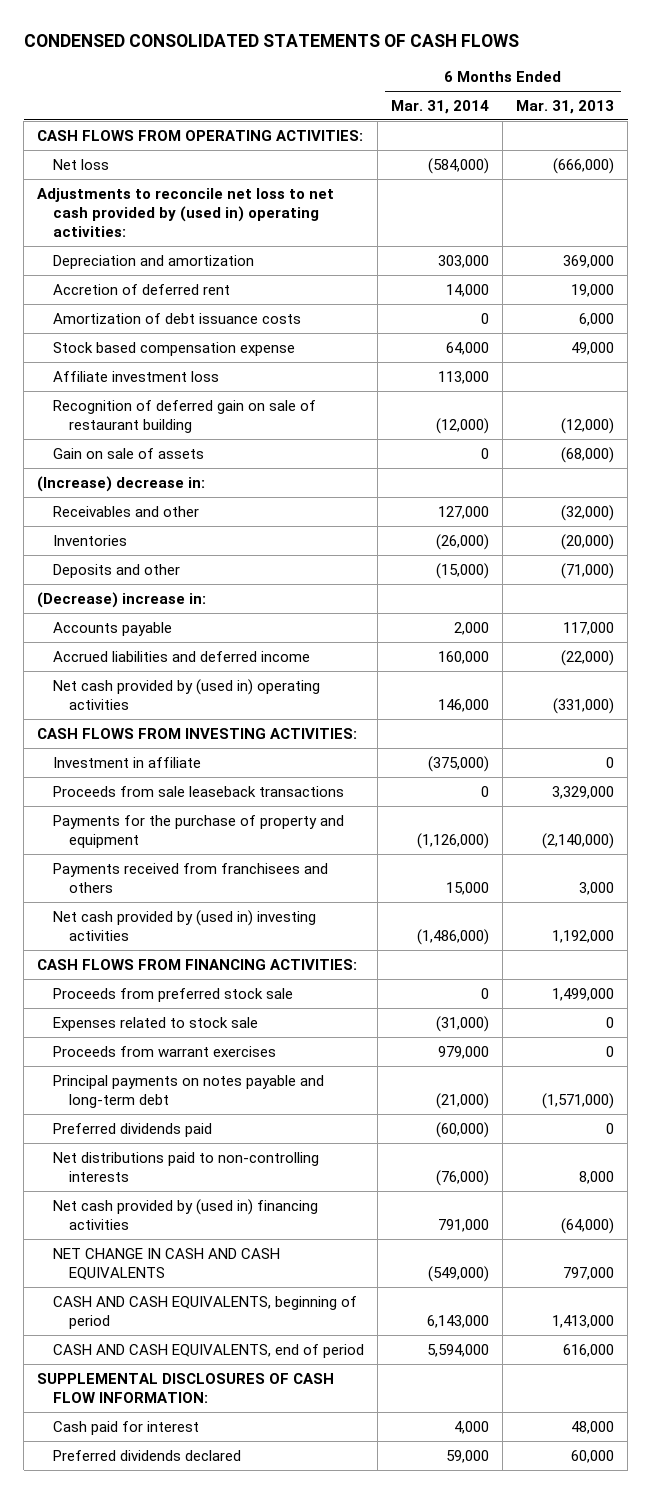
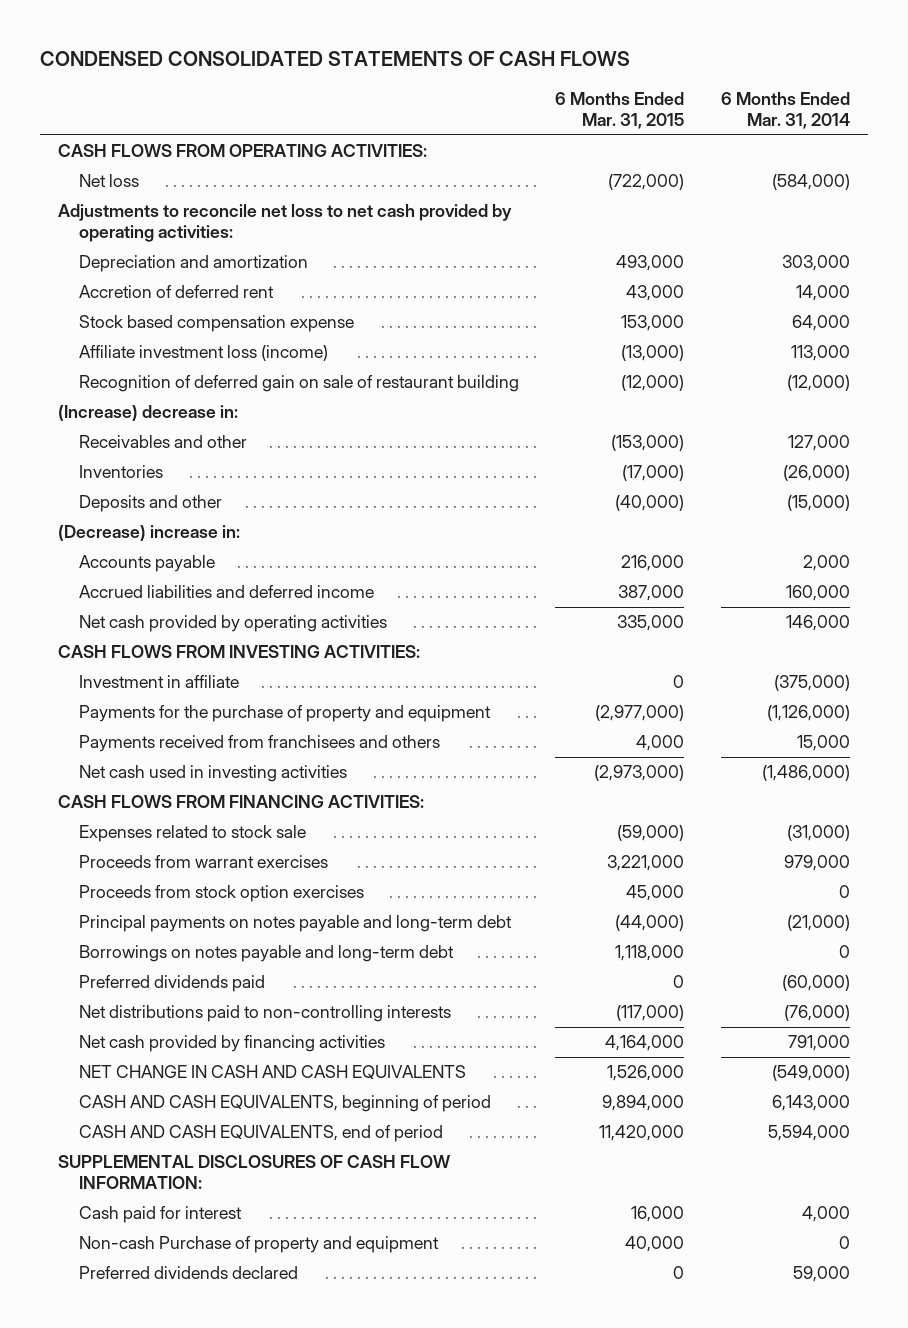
[516,99,615,114] Mar. 31, 2013 -> none
none -> [555,91,685,130] 6 Months Ended Mar. 31, 2015
[37,187,335,238] Adjustments to reconcile net loss to net cash provided by (used in) operating activities: -> [57,204,512,243] Adjustments to reconcile net loss to net cash provided by operating activities:
[53,312,302,324] Amortization of debt issuance costs -> none
[53,370,220,382] Affiliate investment loss -> [78,345,328,362] Affiliate investment loss (income)
[53,447,205,459] Gain on sale of assets -> none
[53,678,321,710] Net cash provided by (used in) operating activities -> [78,615,387,633] Net cash provided by operating activities
[53,785,345,797] Proceeds from sale leaseback transactions -> none
[53,909,317,941] Net cash provided by (used in) investing activities -> [78,765,347,783] Net cash used in investing activities
[53,987,294,1002] Proceeds from preferred stock sale -> none
none -> [78,885,364,903] Proceeds from stock option exercises
none -> [78,945,454,963] Borrowings on notes payable and long-term debt
[53,1198,319,1230] Net cash provided by (used in) financing activities -> [78,1035,385,1053] Net cash provided by financing activities
none -> [78,1236,439,1254] Non-cash Purchase of property and equipment

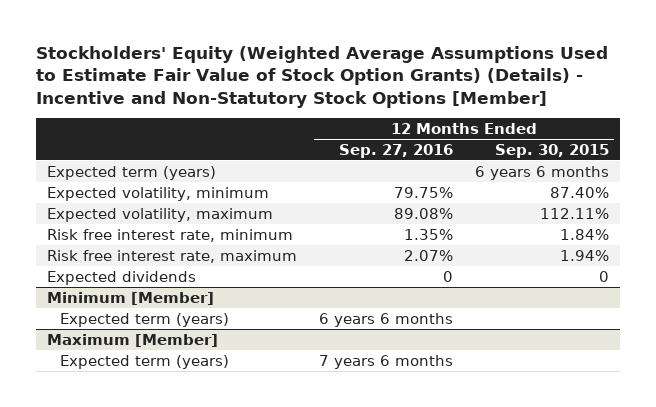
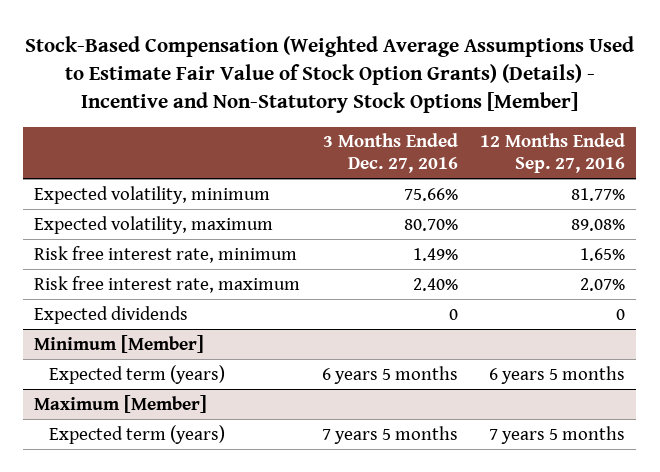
[36,45,609,108] Stockholders' Equity (Weighted Average Assumptions Used to Estimate Fair Value of Stock Option Grants) (Details) - Incentive and Non-Statutory Stock Options [Member] -> [24,35,634,114] Stock-Based Compensation (Weighted Average Assumptions Used to Estimate Fair Value of Stock Option Grants) (Details) - Incentive and Non-Statutory Stock Options [Member]
[494,143,609,158] Sep. 30, 2015 -> none
none -> [323,133,459,173] 3 Months Ended Dec. 27, 2016
[47,165,217,180] Expected term (years) -> none
[394,186,454,198] 79.75% -> [571,187,626,201] 81.77%
[404,228,454,240] 1.35% -> [580,247,626,261] 1.65%
[319,312,454,327] 6 years 6 months -> [489,365,626,384] 6 years 5 months
[319,354,454,369] 7 years 6 months -> [489,425,626,444] 7 years 5 months

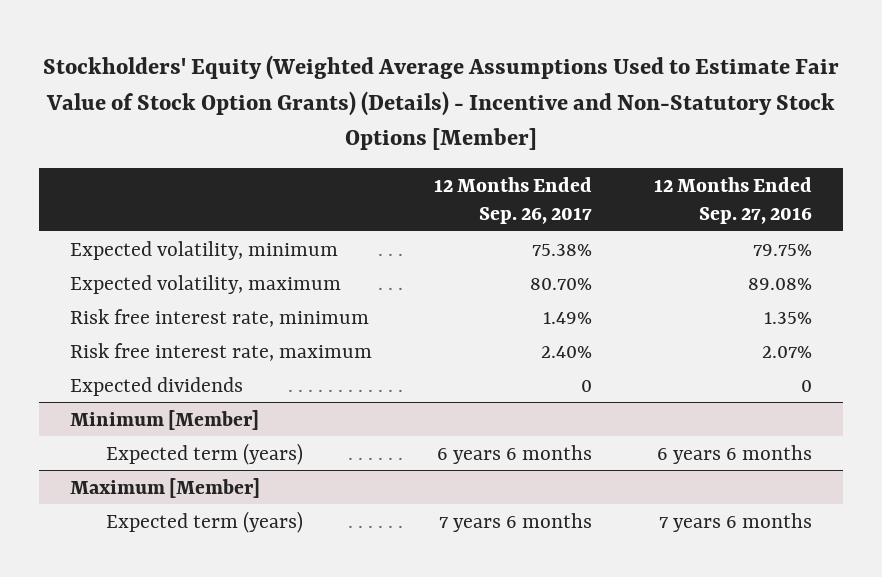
[24,35,634,114] Stock-Based Compensation (Weighted Average Assumptions Used to Estimate Fair Value of Stock Option Grants) (Details) - Incentive and Non-Statutory Stock Options [Member] -> [42,55,839,151] Stockholders' Equity (Weighted Average Assumptions Used to Estimate Fair Value of Stock Option Grants) (Details) - Incentive and Non-Statutory Stock Options [Member]
[323,133,459,173] 3 Months Ended Dec. 27, 2016 -> none
none -> [433,176,592,225] 12 Months Ended Sep. 26, 2017
[571,187,626,201] 81.77% -> [752,243,812,256] 79.75%
[580,247,626,261] 1.65% -> [763,311,812,324] 1.35%
[489,365,626,384] 6 years 5 months -> [656,444,812,464] 6 years 6 months
[489,425,626,444] 7 years 5 months -> [658,512,812,532] 7 years 6 months

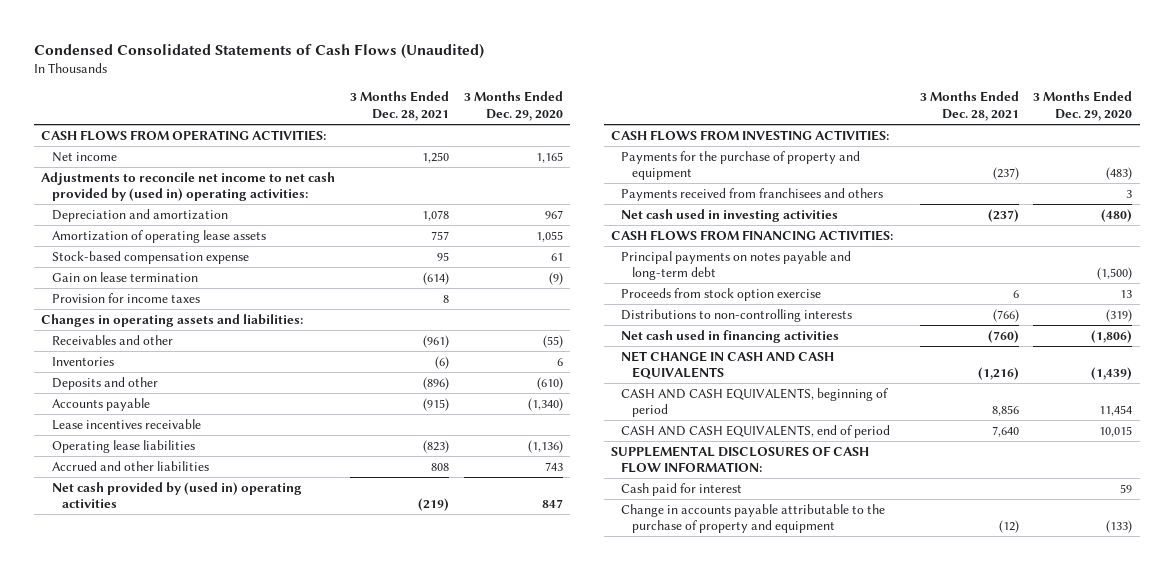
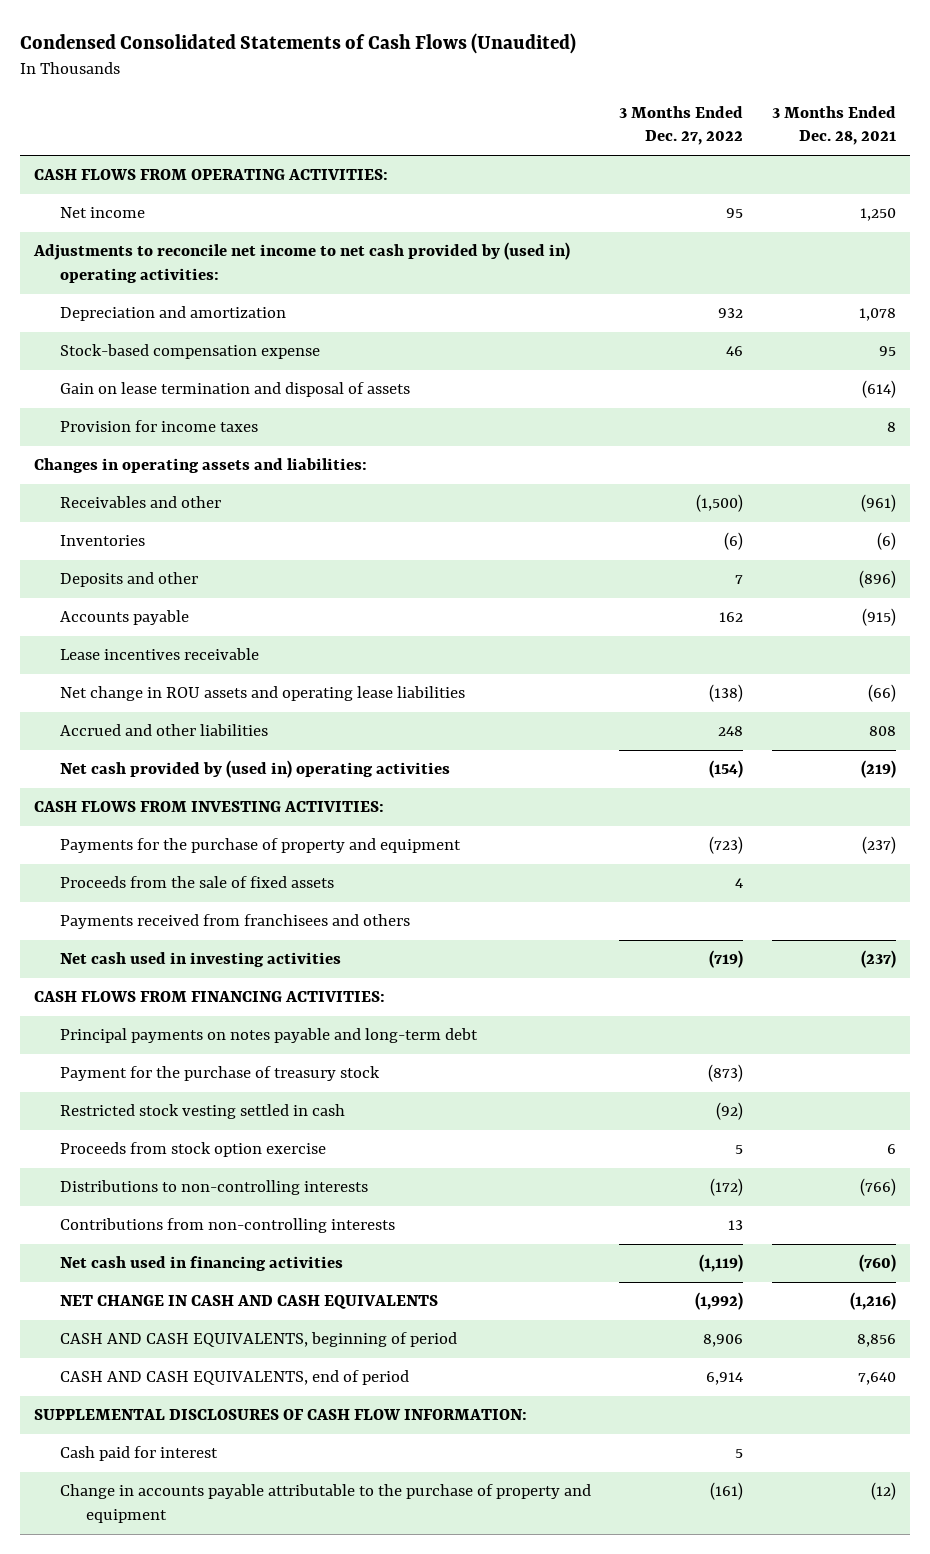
[463,91,563,122] 3 Months Ended Dec. 29, 2020 -> none
none -> [619,105,744,146] 3 Months Ended Dec. 27, 2022
[51,229,266,243] Amortization of operating lease assets -> none
[51,271,198,282] Gain on lease termination -> [59,382,410,398] Gain on lease termination and disposal of assets
[51,439,195,453] Operating lease liabilities -> none
none -> [59,686,465,702] Net change in ROU assets and operating lease liabilities
none -> [59,876,334,889] Proceeds from the sale of fixed assets
none -> [59,1066,380,1082] Payment for the purchase of treasury stock
none -> [59,1104,345,1120] Restricted stock vesting settled in cash
none -> [59,1218,395,1234] Contributions from non-controlling interests

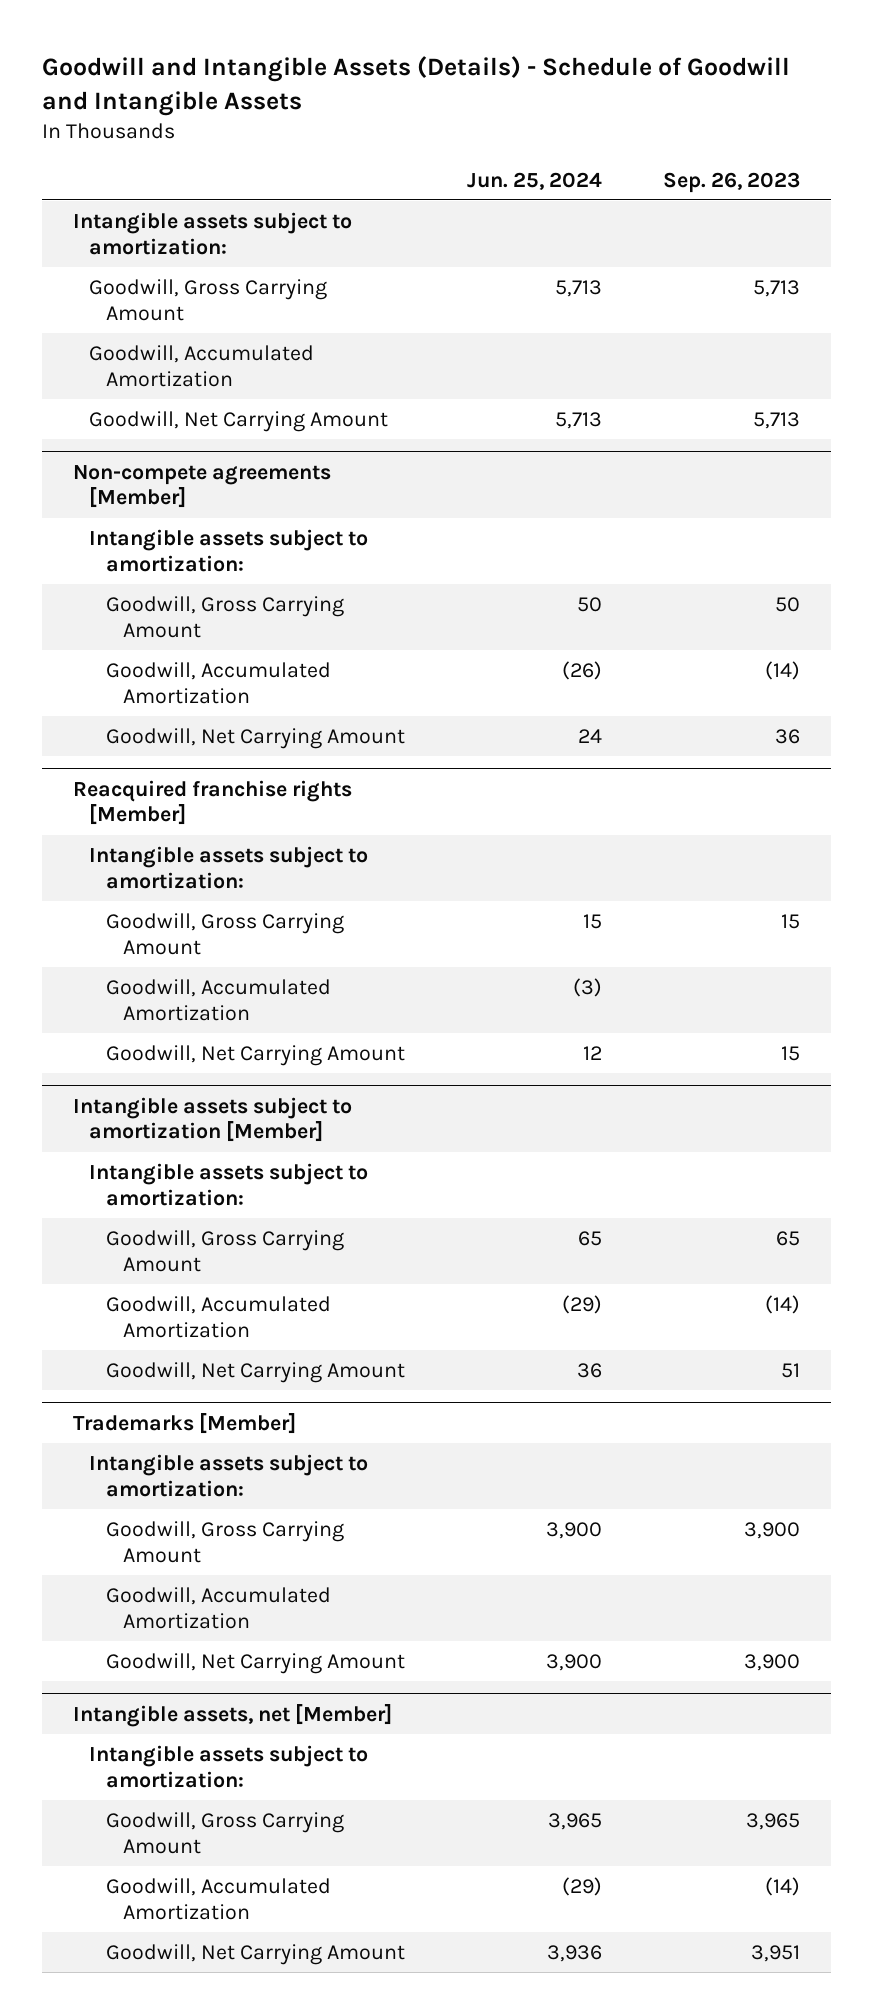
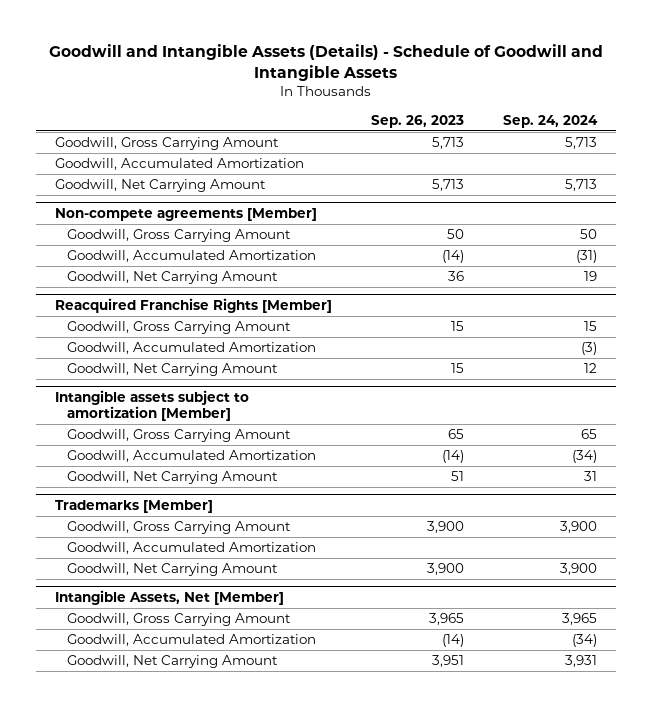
[466,171,602,190] Jun. 25, 2024 -> none
none -> [502,115,598,129] Sep. 24, 2024
[72,211,352,255] Intangible assets subject to amortization: -> none
[89,528,369,572] Intangible assets subject to amortization: -> none
[89,845,369,889] Intangible assets subject to amortization: -> none
[72,779,352,826] Reacquired franchise rights [Member] -> [55,298,333,314] Reacquired Franchise Rights [Member]
[89,1162,369,1206] Intangible assets subject to amortization: -> none
[89,1453,369,1497] Intangible assets subject to amortization: -> none
[89,1744,369,1788] Intangible assets subject to amortization: -> none
[72,1703,392,1727] Intangible assets, net [Member] -> [55,590,285,606] Intangible Assets, Net [Member]

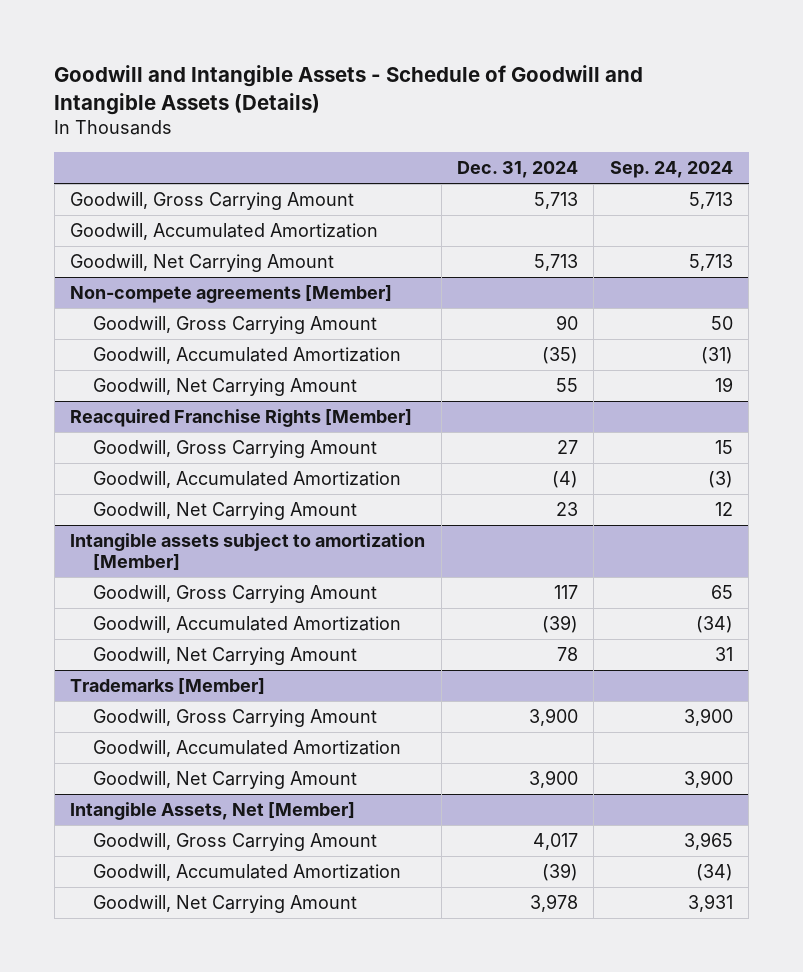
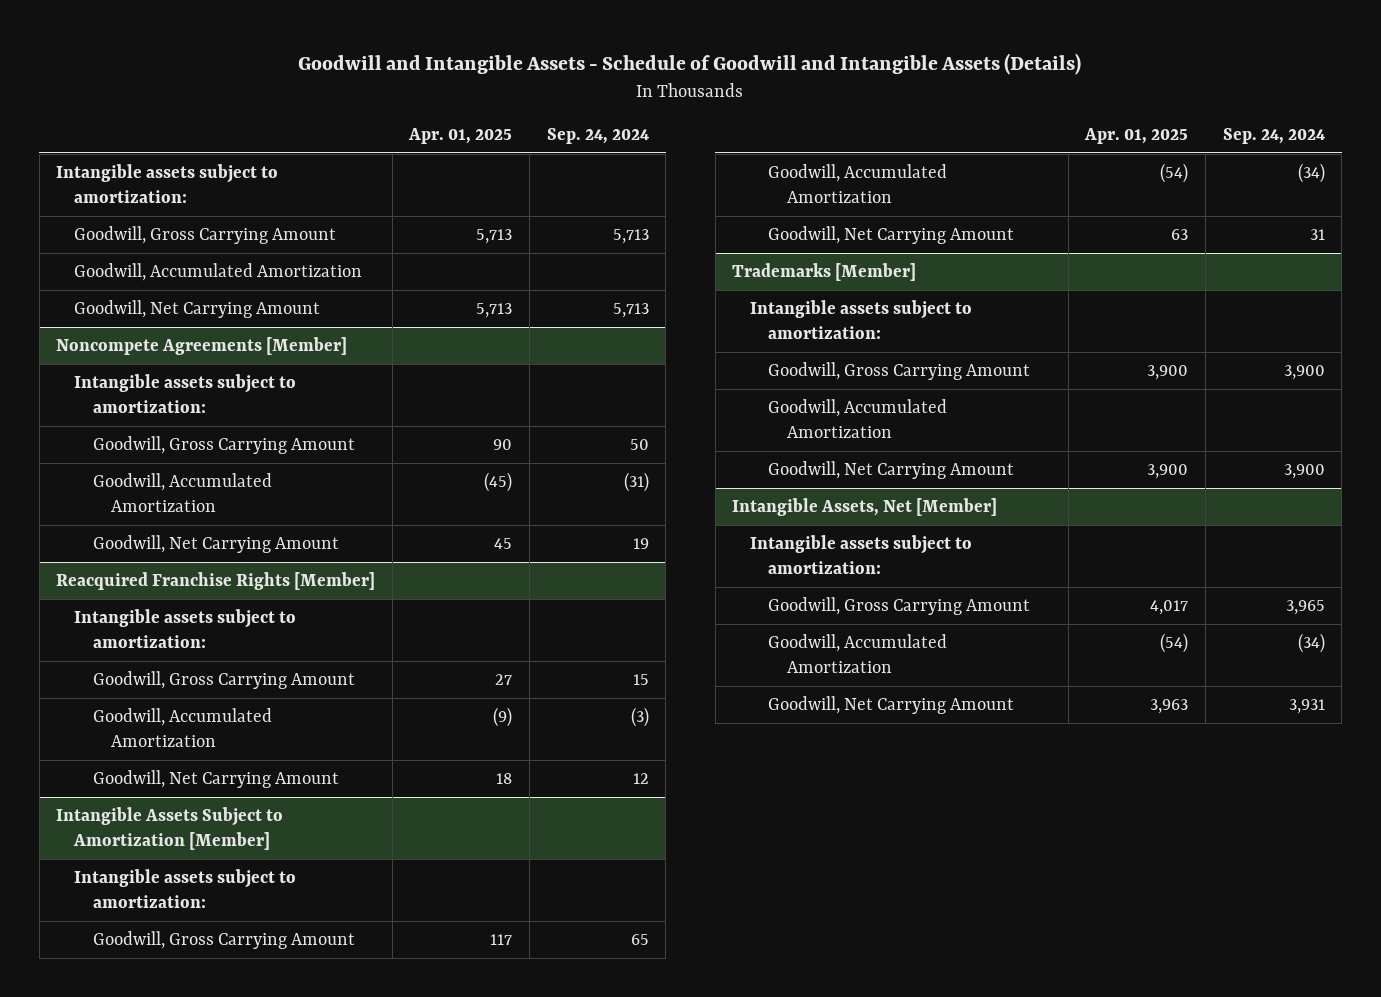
[456,161,578,179] Dec. 31, 2024 -> none
none -> [408,128,513,145] Apr. 01, 2025
none -> [56,163,279,204] Intangible assets subject to amortization:
[70,285,393,304] Non-compete agreements [Member] -> [56,336,348,355] Noncompete Agreements [Member]
none -> [74,373,297,414] Intangible assets subject to amortization:
none -> [74,608,297,649] Intangible assets subject to amortization:
[70,533,426,572] Intangible assets subject to amortization [Member] -> [56,806,284,851] Intangible Assets Subject to Amortization [Member]
none -> [74,868,297,909] Intangible assets subject to amortization:
none -> [750,299,973,340] Intangible assets subject to amortization:
none -> [750,534,973,575] Intangible assets subject to amortization:

